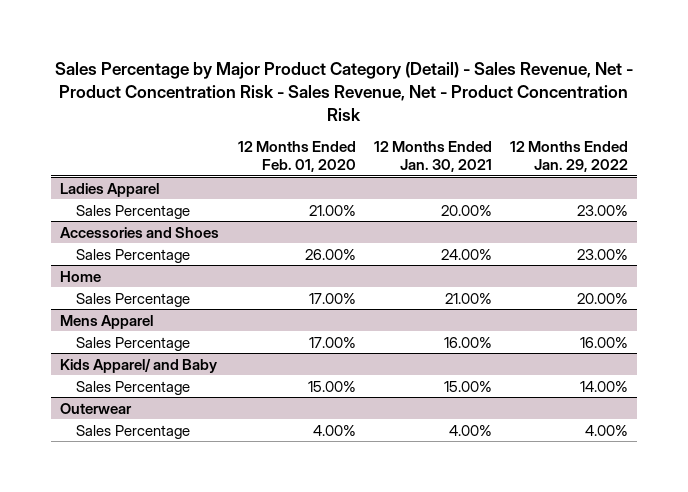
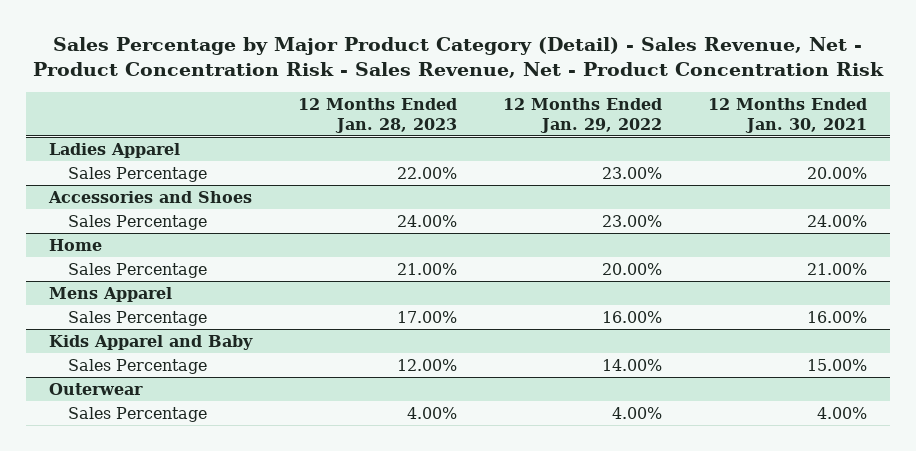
[237,141,356,172] 12 Months Ended Feb. 01, 2020 -> none
none -> [298,98,458,133] 12 Months Ended Jan. 28, 2023
[60,357,218,373] Kids Apparel/ and Baby -> [49,334,254,350] Kids Apparel and Baby

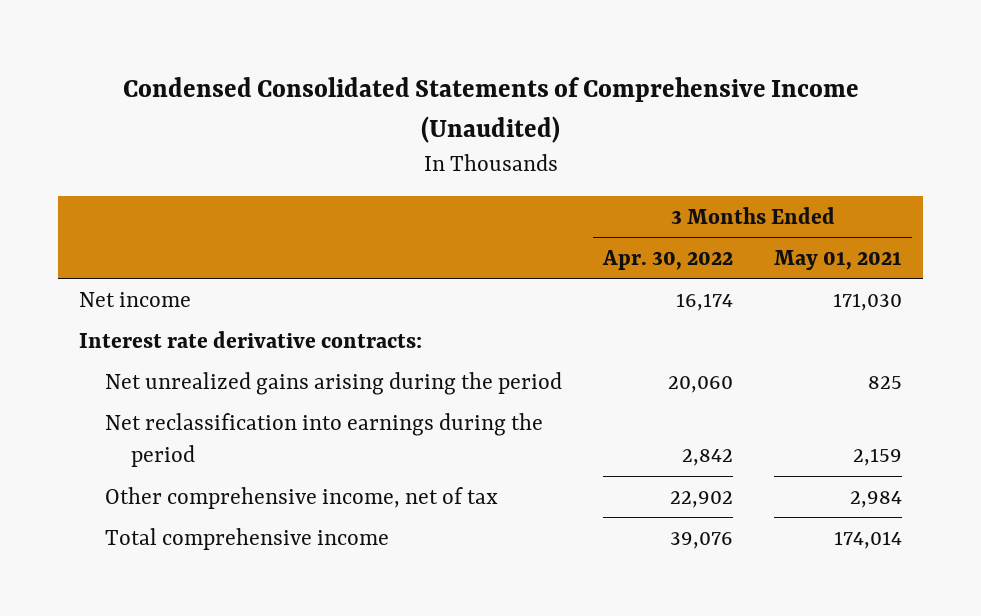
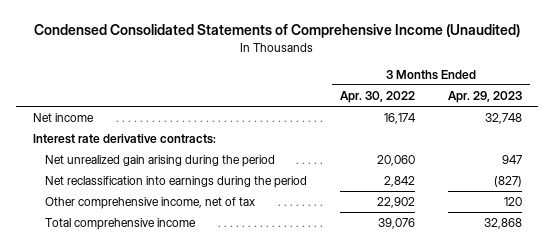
[774,249,903,270] May 01, 2021 -> none
none -> [447,90,522,103] Apr. 29, 2023
[104,371,562,395] Net unrealized gains arising during the period -> [44,154,275,167] Net unrealized gain arising during the period

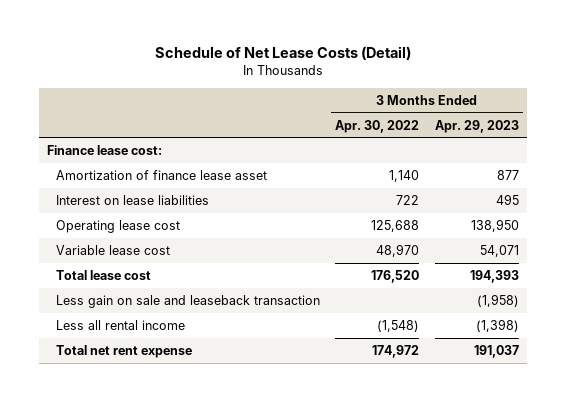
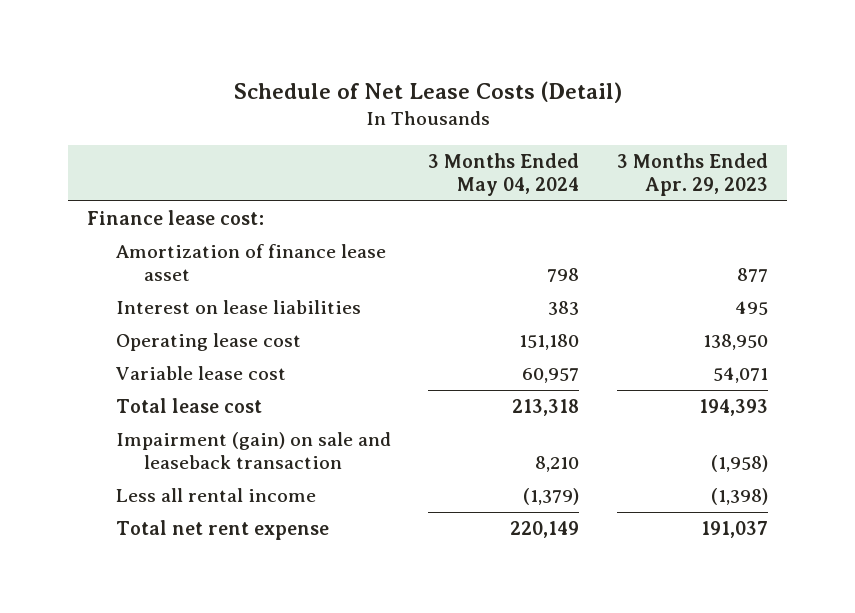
[335,119,420,133] Apr. 30, 2022 -> none
none -> [428,153,580,197] 3 Months Ended May 04, 2024
[55,294,320,308] Less gain on sale and leaseback transaction -> [115,432,391,470] Impairment (gain) on sale and leaseback transaction

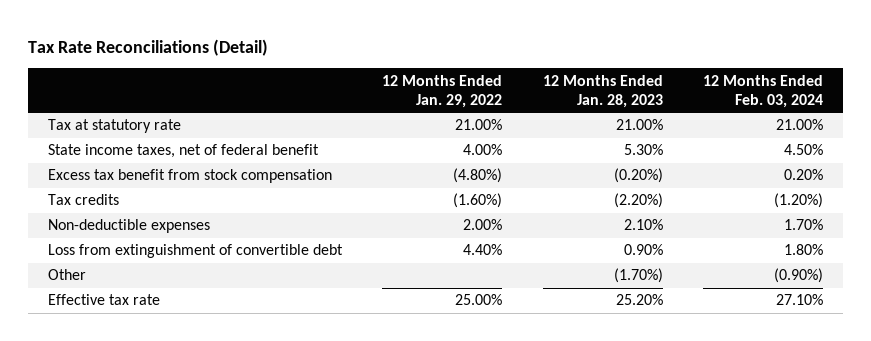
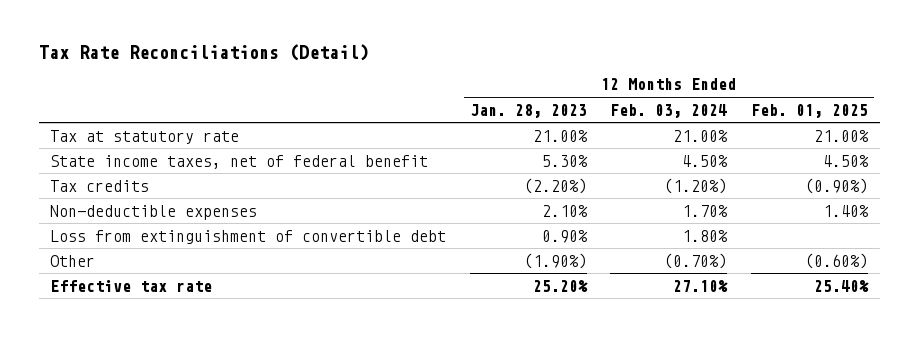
[382,74,503,109] 12 Months Ended Jan. 29, 2022 -> none
none -> [750,103,868,118] Feb. 01, 2025
[48,169,333,184] Excess tax benefit from stock compensation -> none
[613,268,663,284] (1.70%) -> [523,252,587,269] (1.90%)
[773,268,823,284] (0.90%) -> [664,252,728,269] (0.70%)

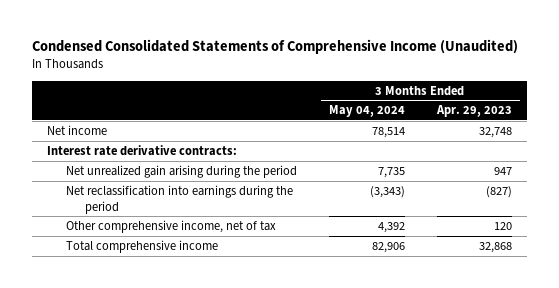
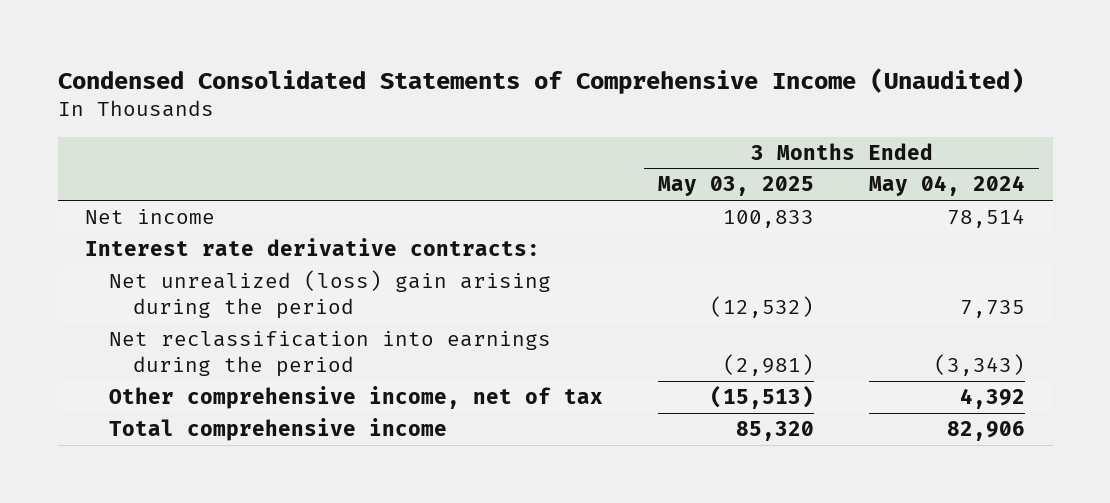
[435,105,512,118] Apr. 29, 2023 -> none
none -> [658,176,815,197] May 03, 2025
[66,164,298,178] Net unrealized gain arising during the period -> [109,269,552,319] Net unrealized (loss) gain arising during the period

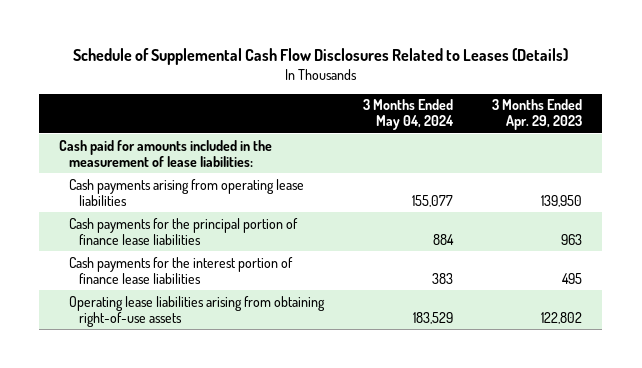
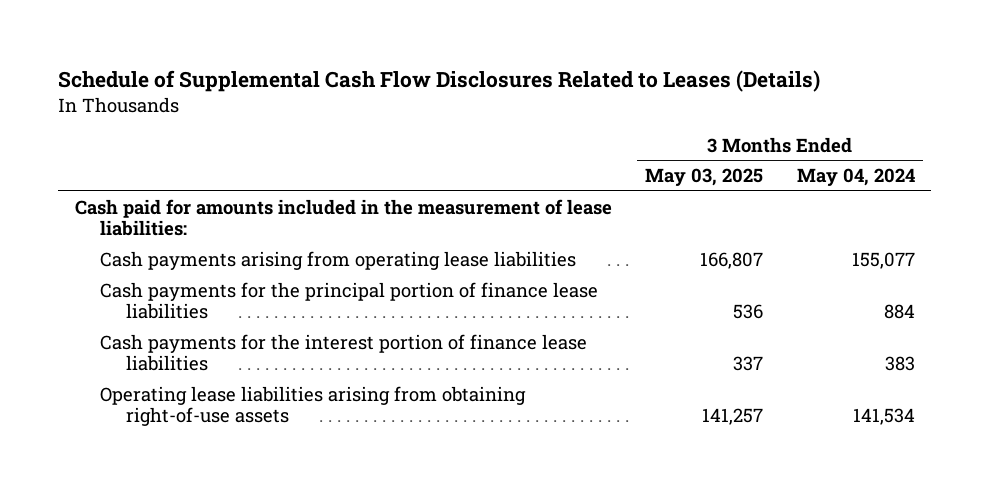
[492,99,583,131] 3 Months Ended Apr. 29, 2023 -> none
none -> [645,168,764,187] May 03, 2025
[413,311,454,324] 183,529 -> [852,408,915,426] 141,534

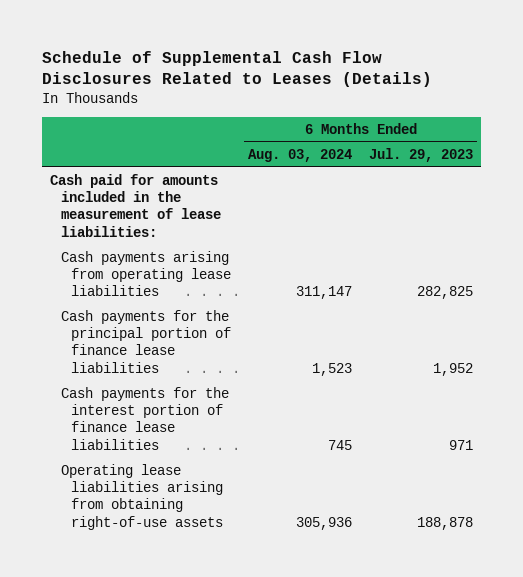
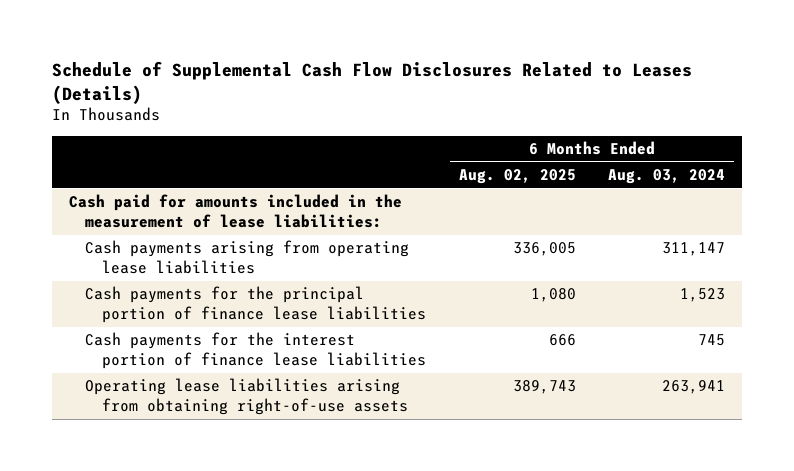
[368,147,473,162] Jul. 29, 2023 -> none
none -> [458,169,576,185] Aug. 02, 2025
[296,516,353,530] 305,936 -> [662,380,726,395] 263,941

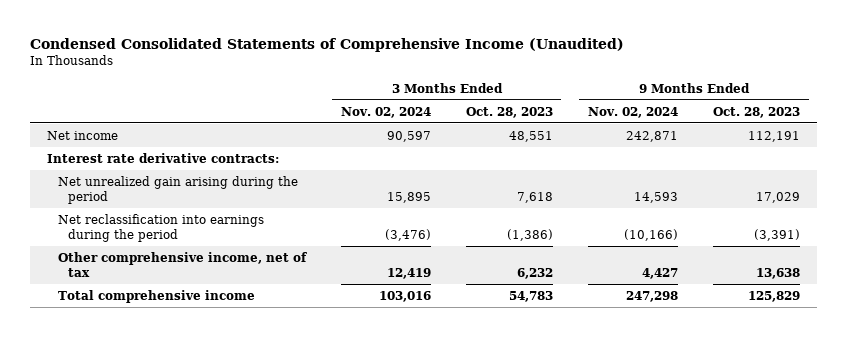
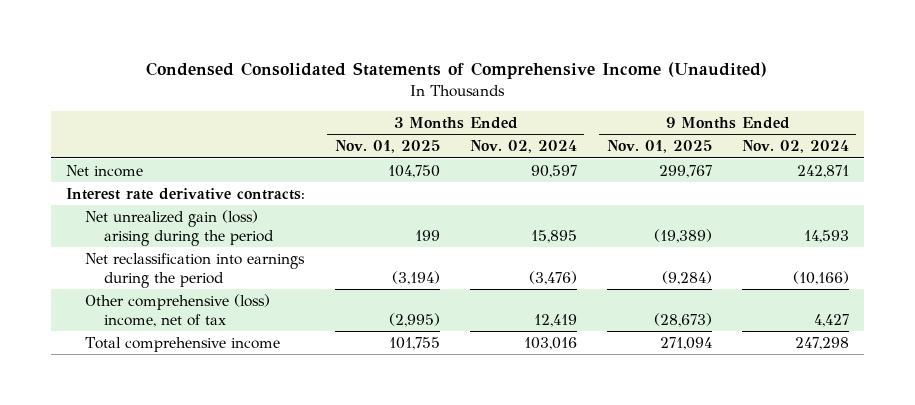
[465,106,553,118] Oct. 28, 2023 -> none
[712,106,800,118] Oct. 28, 2023 -> none
none -> [334,140,440,154] Nov. 01, 2025
none -> [606,140,712,154] Nov. 01, 2025
[57,175,298,205] Net unrealized gain arising during the period -> [85,209,275,247] Net unrealized gain (loss) arising during the period
[57,251,307,278] Other comprehensive income, net of tax -> [85,293,271,328] Other comprehensive (loss) income, net of tax

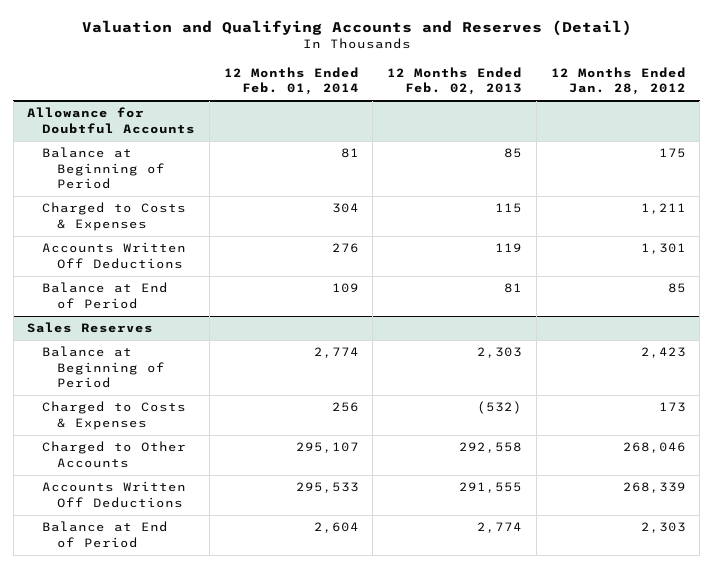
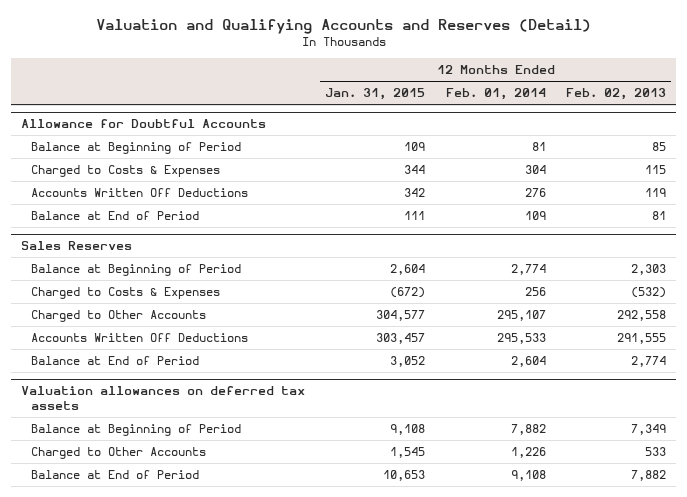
[550,67,686,96] 12 Months Ended Jan. 28, 2012 -> none
none -> [325,88,426,101] Jan. 31, 2015
none -> [21,386,306,410] Valuation allowances on deferred tax assets
none -> [31,424,242,437] Balance at Beginning of Period
none -> [31,447,207,460] Charged to Other Accounts
none -> [31,470,200,480] Balance at End of Period

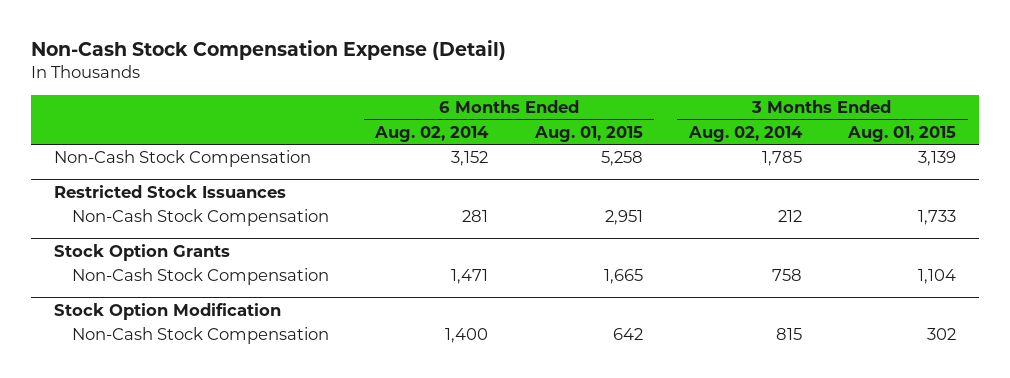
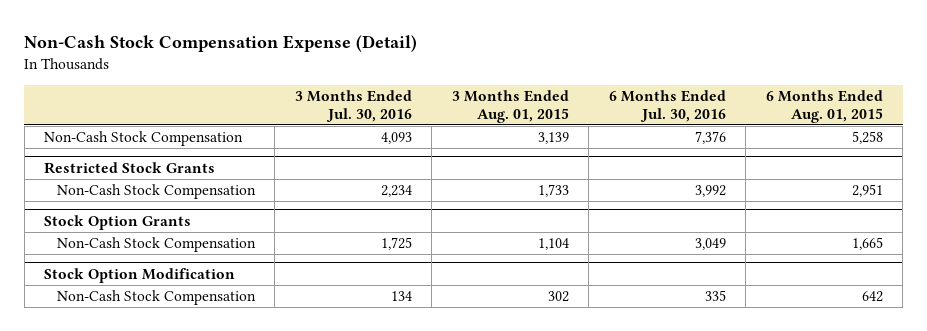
[374,125,490,142] Aug. 02, 2014 -> none
[687,125,803,142] Aug. 02, 2014 -> none
none -> [294,89,412,122] 3 Months Ended Jul. 30, 2016
none -> [608,89,726,122] 6 Months Ended Jul. 30, 2016
[54,184,287,198] Restricted Stock Issuances -> [44,162,216,175] Restricted Stock Grants

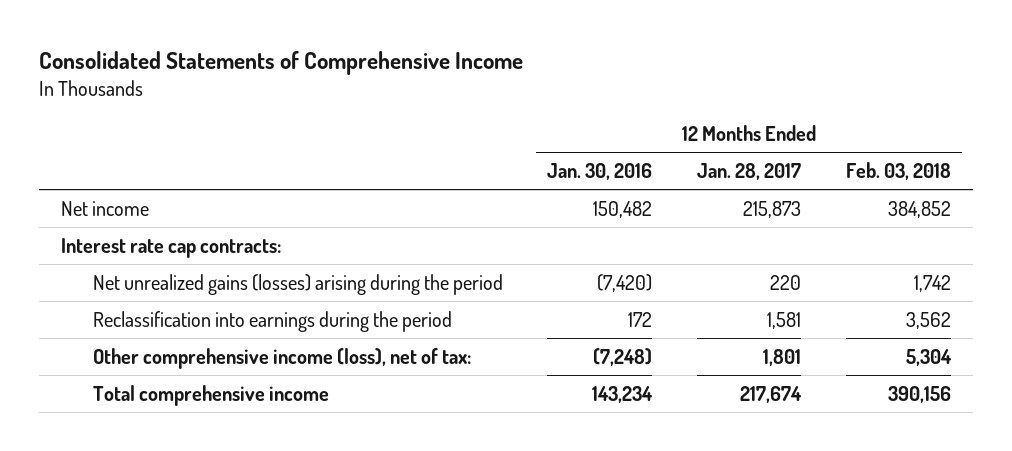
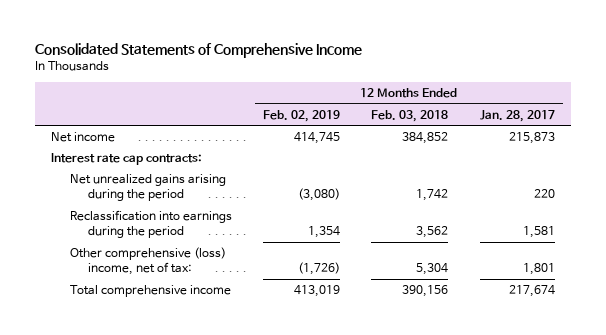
[547,163,653,181] Jan. 30, 2016 -> none
none -> [263,109,341,122] Feb. 02, 2019
[92,273,503,295] Net unrealized gains (losses) arising during the period -> [69,174,226,202] Net unrealized gains arising during the period
[92,347,471,369] Other comprehensive income (loss), net of tax: -> [69,247,226,276] Other comprehensive (loss) income, net of tax:

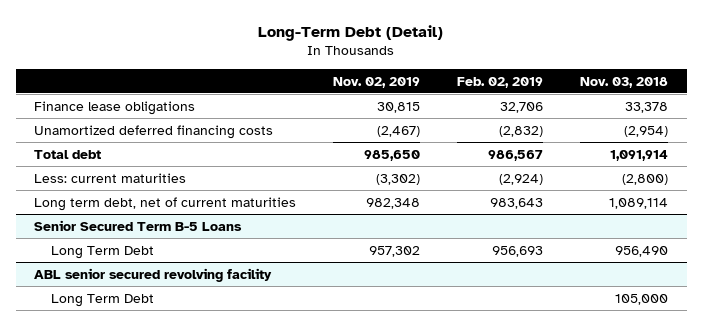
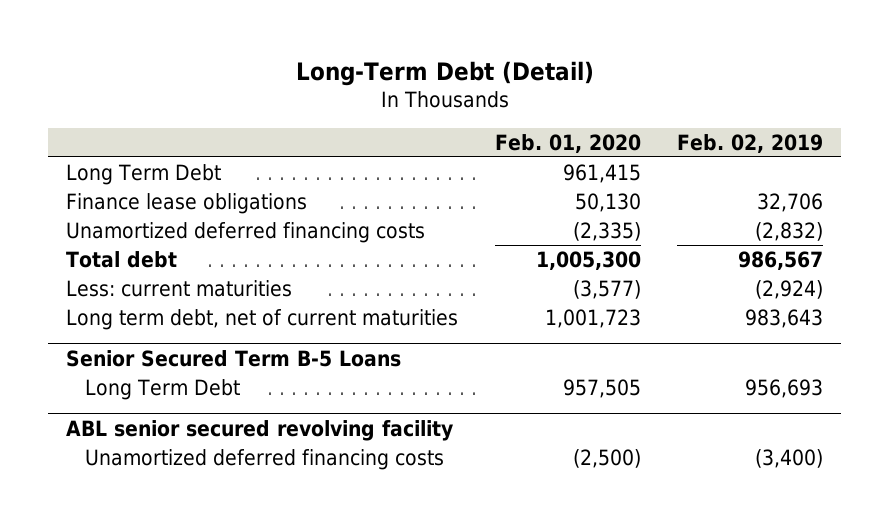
[333,76,421,88] Nov. 02, 2019 -> none
[580,76,669,88] Nov. 03, 2018 -> none
none -> [494,133,641,153] Feb. 01, 2020
none -> [66,163,222,185] Long Term Debt
[51,293,155,307] Long Term Debt -> none
none -> [85,448,445,470] Unamortized deferred financing costs

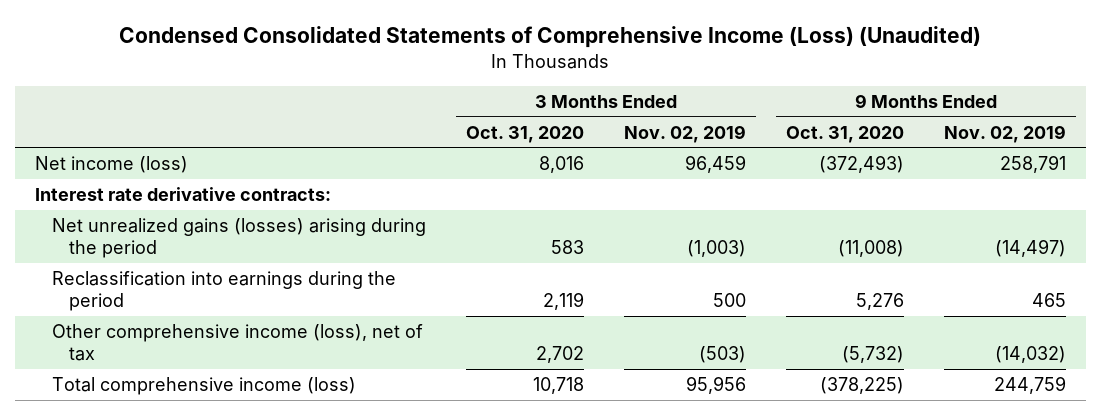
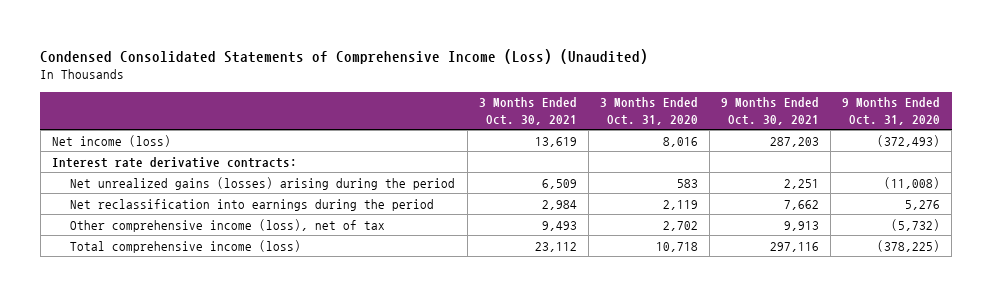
[623,124,746,143] Nov. 02, 2019 -> none
[943,124,1066,143] Nov. 02, 2019 -> none
none -> [478,97,577,125] 3 Months Ended Oct. 30, 2021
none -> [721,97,820,125] 9 Months Ended Oct. 30, 2021
[51,270,396,312] Reclassification into earnings during the period -> [70,198,435,211] Net reclassification into earnings during the period

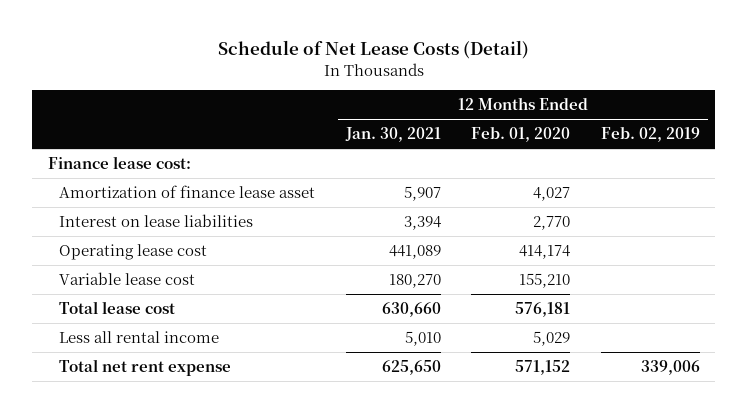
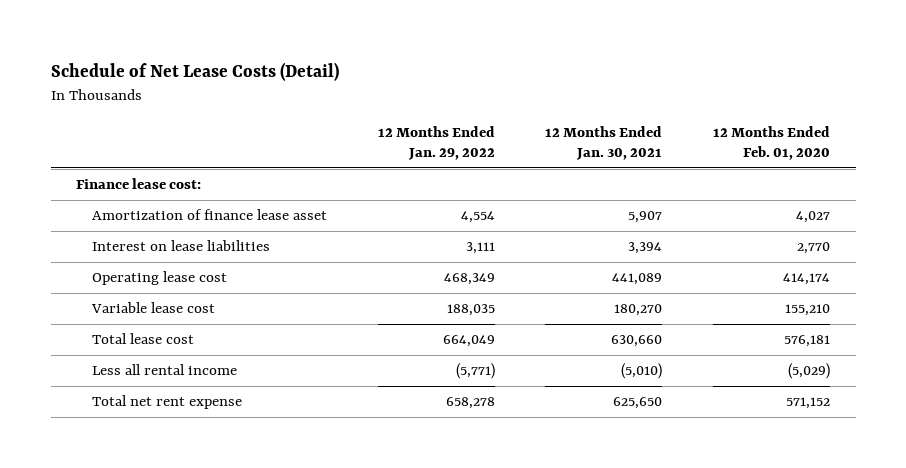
[600,127,700,143] Feb. 02, 2019 -> none
none -> [377,126,495,161] 12 Months Ended Jan. 29, 2022
[404,330,441,346] 5,010 -> [621,363,663,380] (5,010)
[533,330,571,346] 5,029 -> [788,363,831,380] (5,029)

